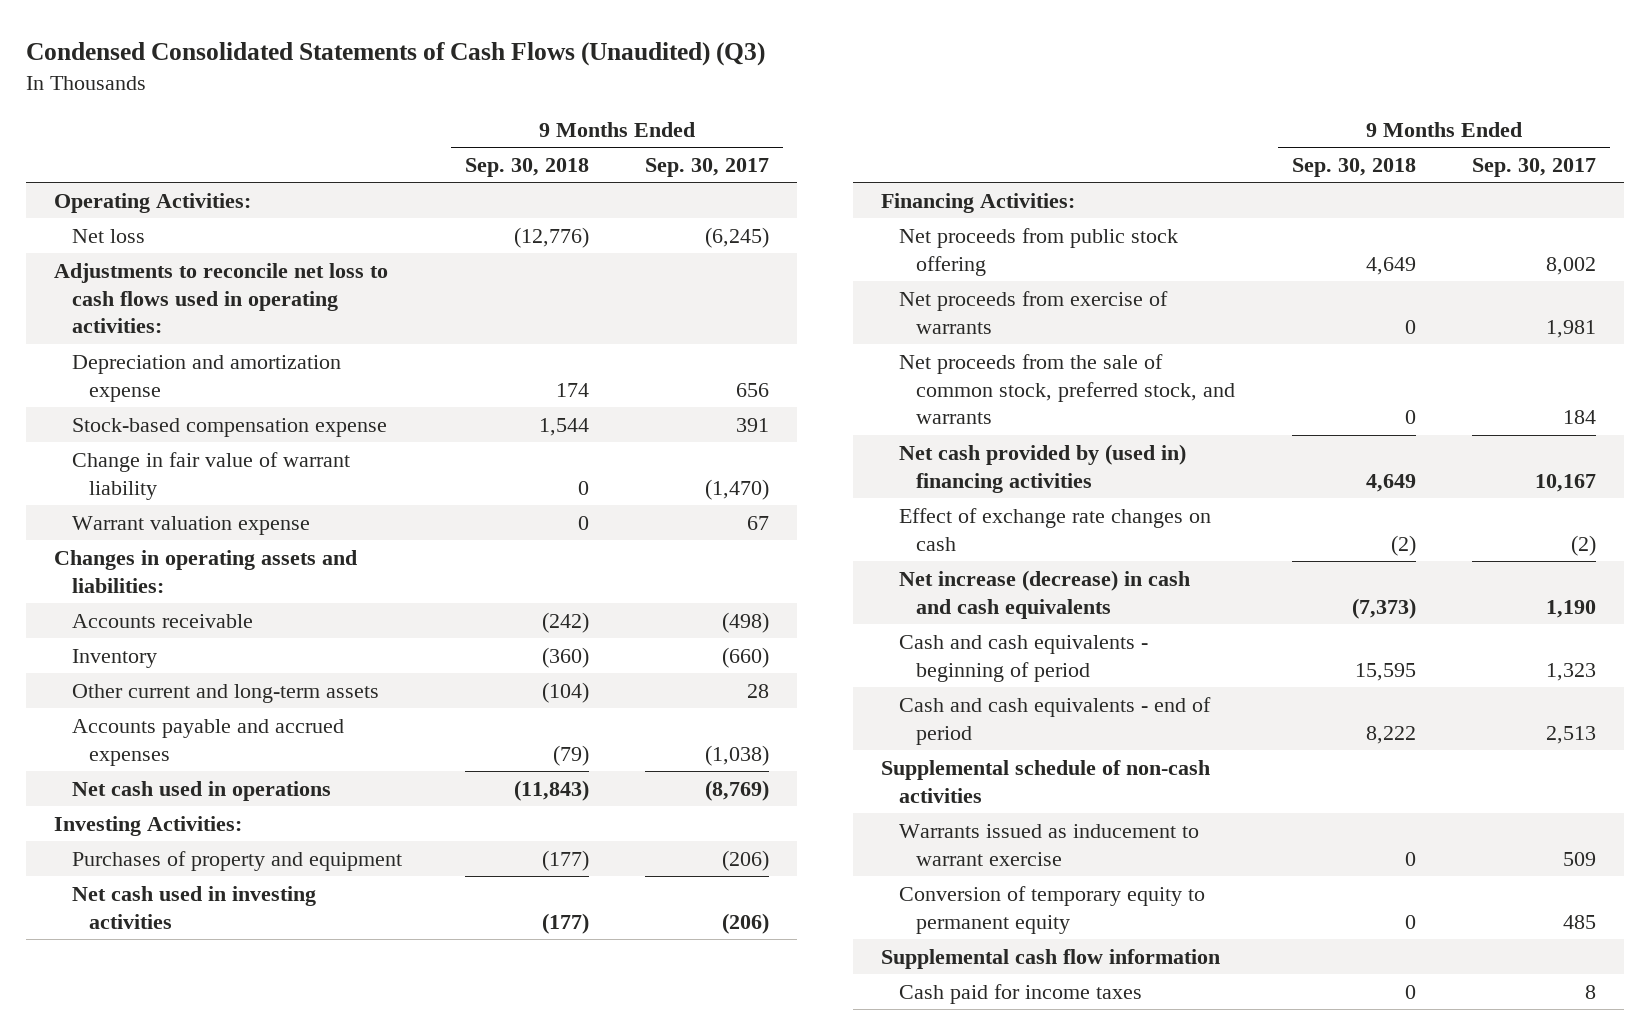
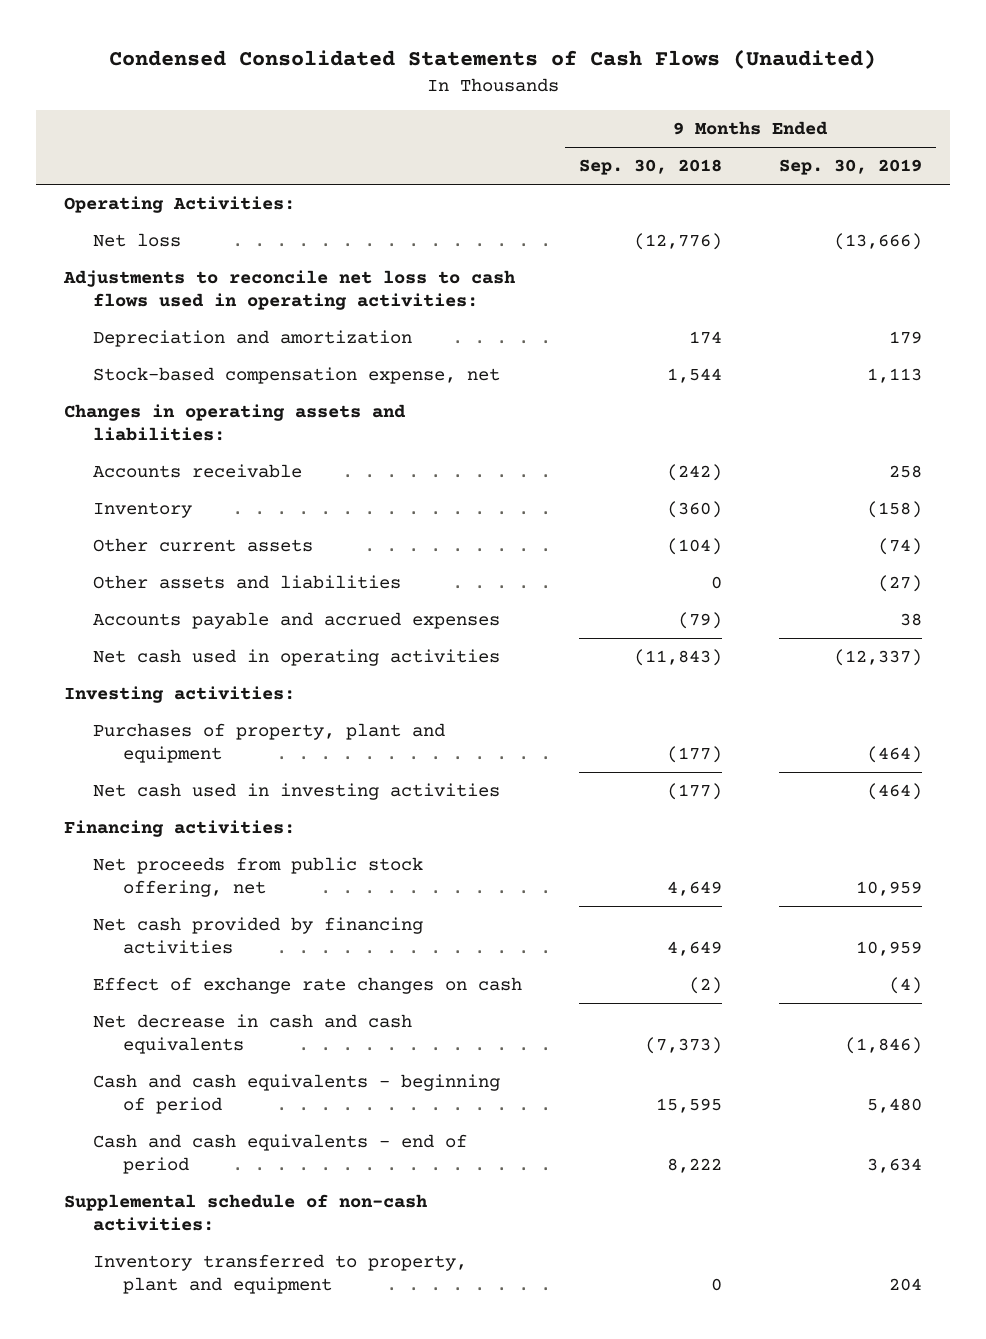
[25,41,765,66] Condensed Consolidated Statements of Cash Flows (Unaudited) (Q3) -> [108,49,876,70] Condensed Consolidated Statements of Cash Flows (Unaudited)
[645,157,770,177] Sep. 30, 2017 -> none
none -> [778,159,922,176] Sep. 30, 2019
[71,451,350,500] Change in fair value of warrant liability -> none
[71,515,310,535] Warrant valuation expense -> none
[71,354,341,402] Depreciation and amortization expense -> [93,330,413,348] Depreciation and amortization
[71,417,387,437] Stock-based compensation expense -> [93,367,501,385] Stock-based compensation expense, net
none -> [93,538,314,553] Other current assets
[71,683,379,703] Other current and long-term assets -> [93,575,402,590] Other assets and liabilities
[541,681,589,703] (104) -> [711,576,723,590] 0
[71,780,331,801] Net cash used in operations -> [93,649,501,667] Net cash used in operating activities
[53,815,242,836] Investing Activities: -> [64,686,296,704] Investing activities:
[71,850,402,871] Purchases of property and equipment -> [93,723,446,763] Purchases of property, plant and equipment
[898,290,1168,334] Net proceeds from exercise of warrants -> none
[898,353,1236,425] Net proceeds from the sale of common stock, preferred stock, and warrants -> none
[880,192,1075,213] Financing Activities: -> [64,820,296,838] Financing activities:
[898,227,1178,276] Net proceeds from public stock offering -> [93,857,424,897] Net proceeds from public stock offering, net
[898,443,1186,493] Net cash provided by (used in) financing activities -> [93,917,424,954] Net cash provided by financing activities
[898,569,1190,619] Net increase (decrease) in cash and cash equivalents -> [93,1014,413,1054] Net decrease in cash and cash equivalents
[898,823,1199,866] Warrants issued as inducement to warrant exercise -> none
[898,885,1205,934] Conversion of temporary equity to permanent equity -> none
[880,948,1220,969] Supplemental cash flow information -> none
[898,983,1142,1004] Cash paid for income taxes -> none
[880,759,1210,803] Supplemental schedule of non-cash activities -> [64,1194,429,1231] Supplemental schedule of non-cash activities:
none -> [93,1254,468,1294] Inventory transferred to property, plant and equipment

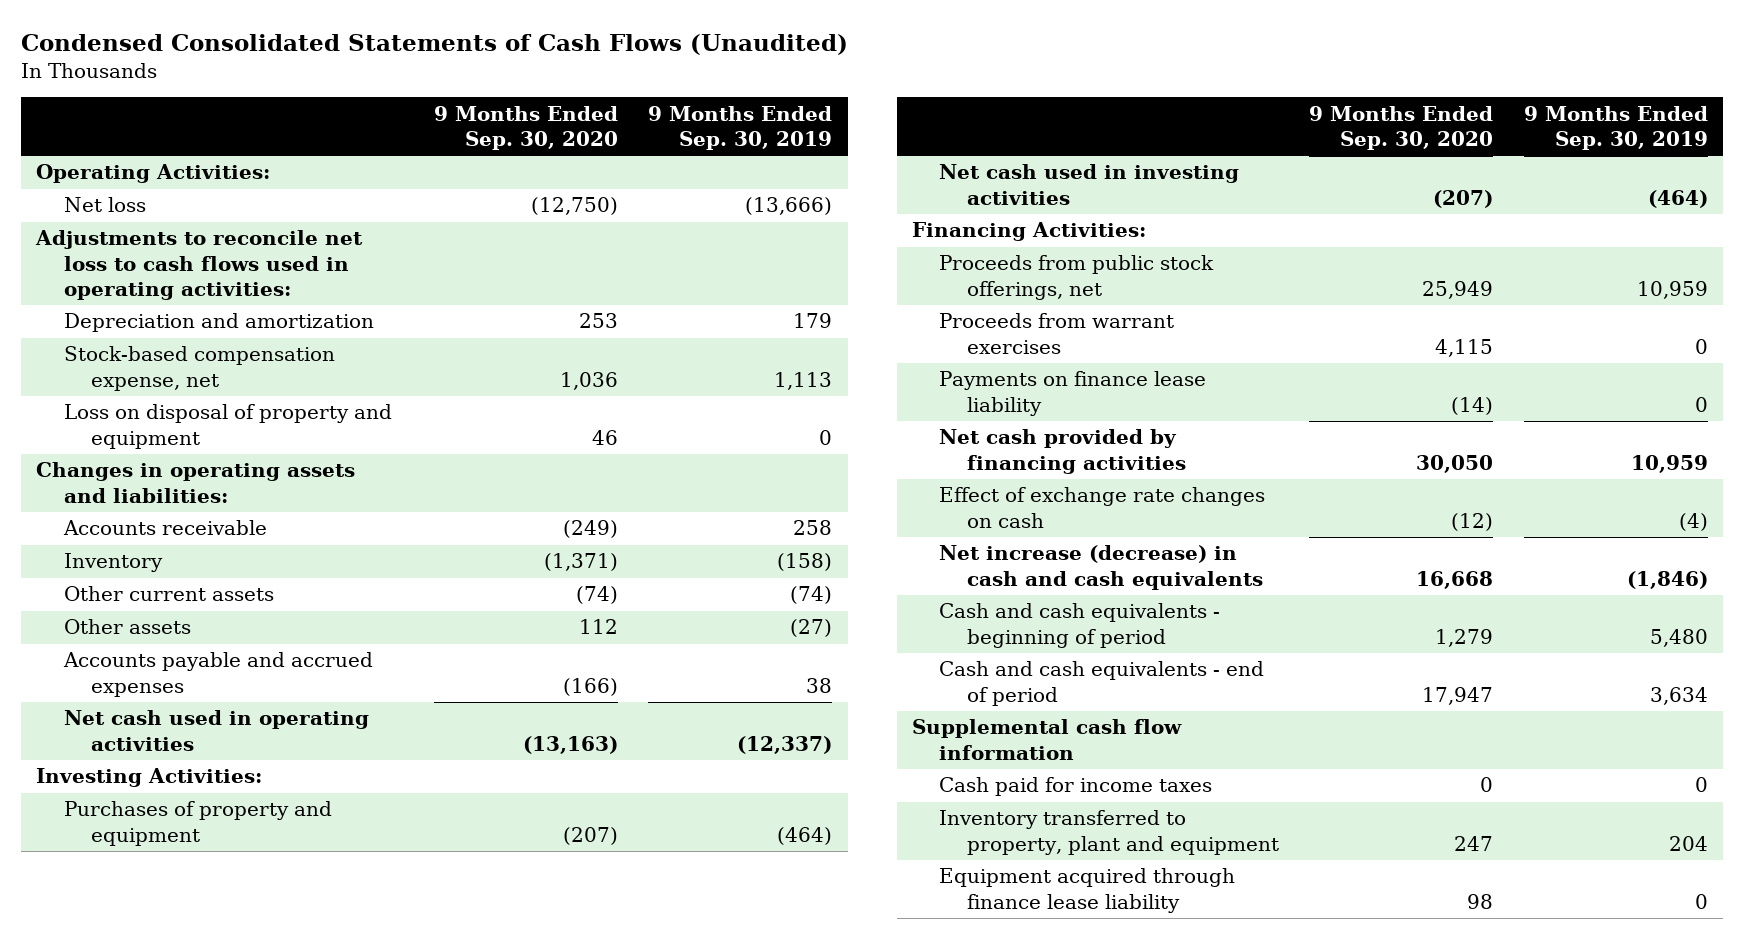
[579,159,723,176] Sep. 30, 2018 -> none
none -> [433,105,618,151] 9 Months Ended Sep. 30, 2020
none -> [63,404,392,449] Loss on disposal of property and equipment
[93,575,402,590] Other assets and liabilities -> [63,619,191,635] Other assets
[64,686,296,704] Investing activities: -> [36,768,263,788] Investing Activities:
[93,723,446,763] Purchases of property, plant and equipment -> [63,801,332,846] Purchases of property and equipment
[64,820,296,838] Financing activities: -> [911,222,1146,242] Financing Activities:
[93,857,424,897] Net proceeds from public stock offering, net -> [939,255,1215,300] Proceeds from public stock offerings, net
none -> [939,313,1175,354] Proceeds from warrant exercises
none -> [939,371,1207,416] Payments on finance lease liability
[93,1014,413,1054] Net decrease in cash and cash equivalents -> [939,545,1263,590] Net increase (decrease) in cash and cash equivalents
[64,1194,429,1231] Supplemental schedule of non-cash activities: -> none
none -> [911,719,1182,760] Supplemental cash flow information
none -> [939,777,1213,797] Cash paid for income taxes
none -> [939,868,1236,913] Equipment acquired through finance lease liability

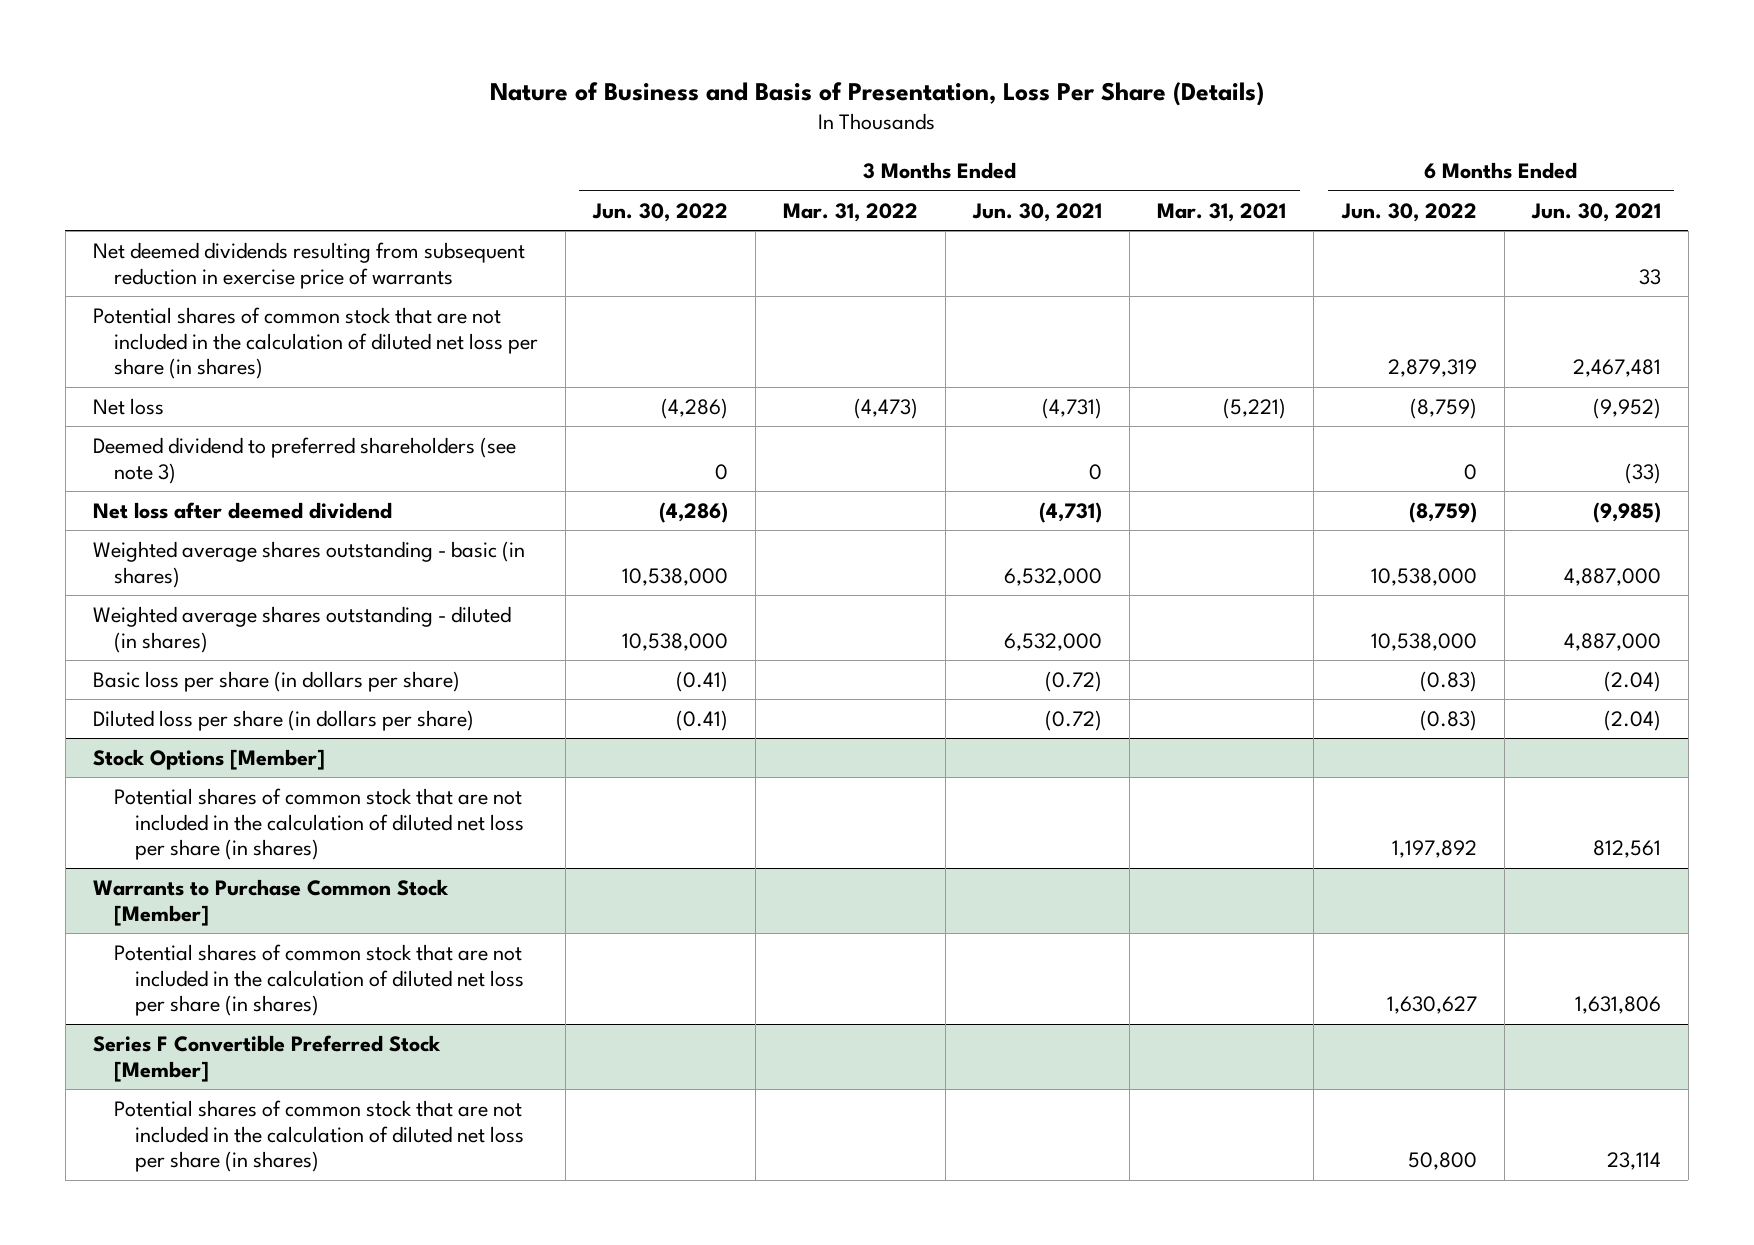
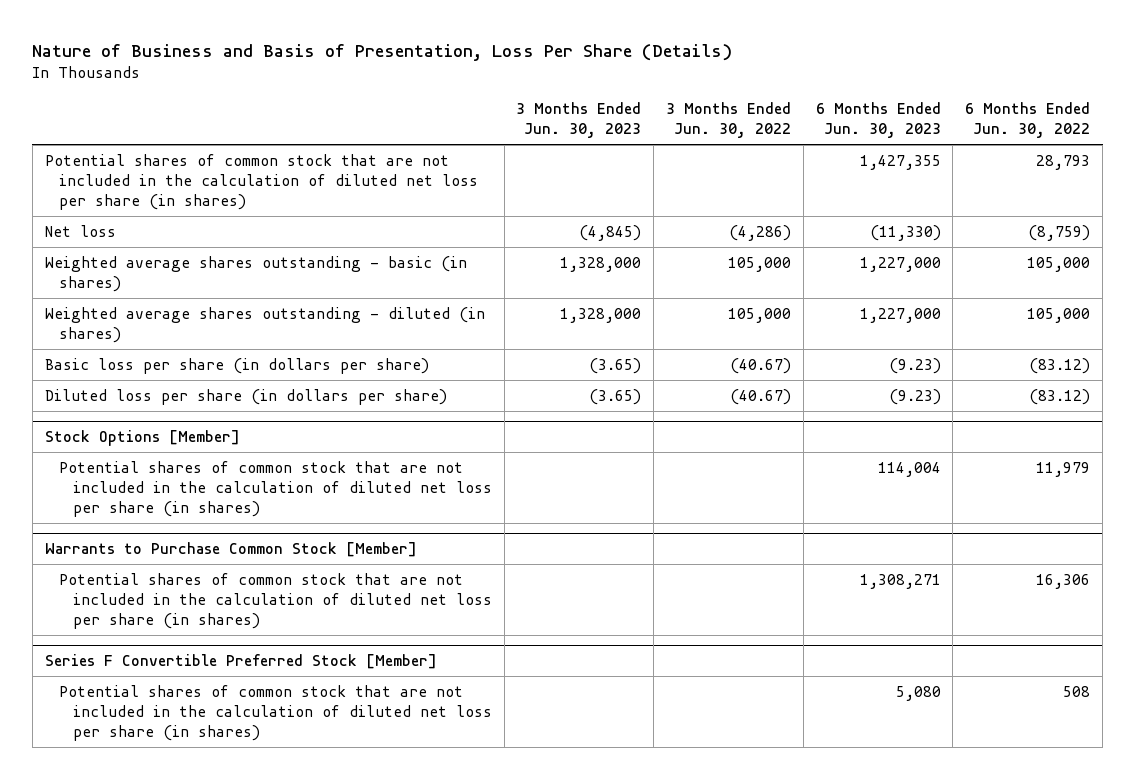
[783,202,919,222] Mar. 31, 2022 -> none
[972,202,1103,222] Jun. 30, 2021 -> none
[1157,202,1287,222] Mar. 31, 2021 -> none
[1530,202,1661,222] Jun. 30, 2021 -> none
none -> [516,101,642,139] 3 Months Ended Jun. 30, 2023
none -> [815,101,941,139] 6 Months Ended Jun. 30, 2023
[92,241,525,289] Net deemed dividends resulting from subsequent reduction in exercise price of warrants -> none
[1387,359,1477,378] 2,879,319 -> [1036,154,1091,170] 28,793
[92,436,516,484] Deemed dividend to preferred shareholders (see note 3) -> none
[92,501,392,519] Net loss after deemed dividend -> none
[621,567,728,586] 10,538,000 -> [728,256,792,272] 105,000
[1370,567,1477,586] 10,538,000 -> [1027,256,1091,272] 105,000
[621,632,728,651] 10,538,000 -> [728,307,792,323] 105,000
[1370,632,1477,651] 10,538,000 -> [1027,307,1091,323] 105,000
[675,670,728,692] (0.41) -> [730,357,792,374] (40.67)
[1419,670,1477,692] (0.83) -> [1029,357,1091,374] (83.12)
[675,709,728,731] (0.41) -> [730,388,792,405] (40.67)
[1419,709,1477,731] (0.83) -> [1029,388,1091,405] (83.12)
[1391,840,1477,859] 1,197,892 -> [1036,461,1091,477] 11,979
[1386,996,1477,1015] 1,630,627 -> [1036,573,1091,589] 16,306
[1407,1152,1477,1171] 50,800 -> [1063,685,1091,697] 508

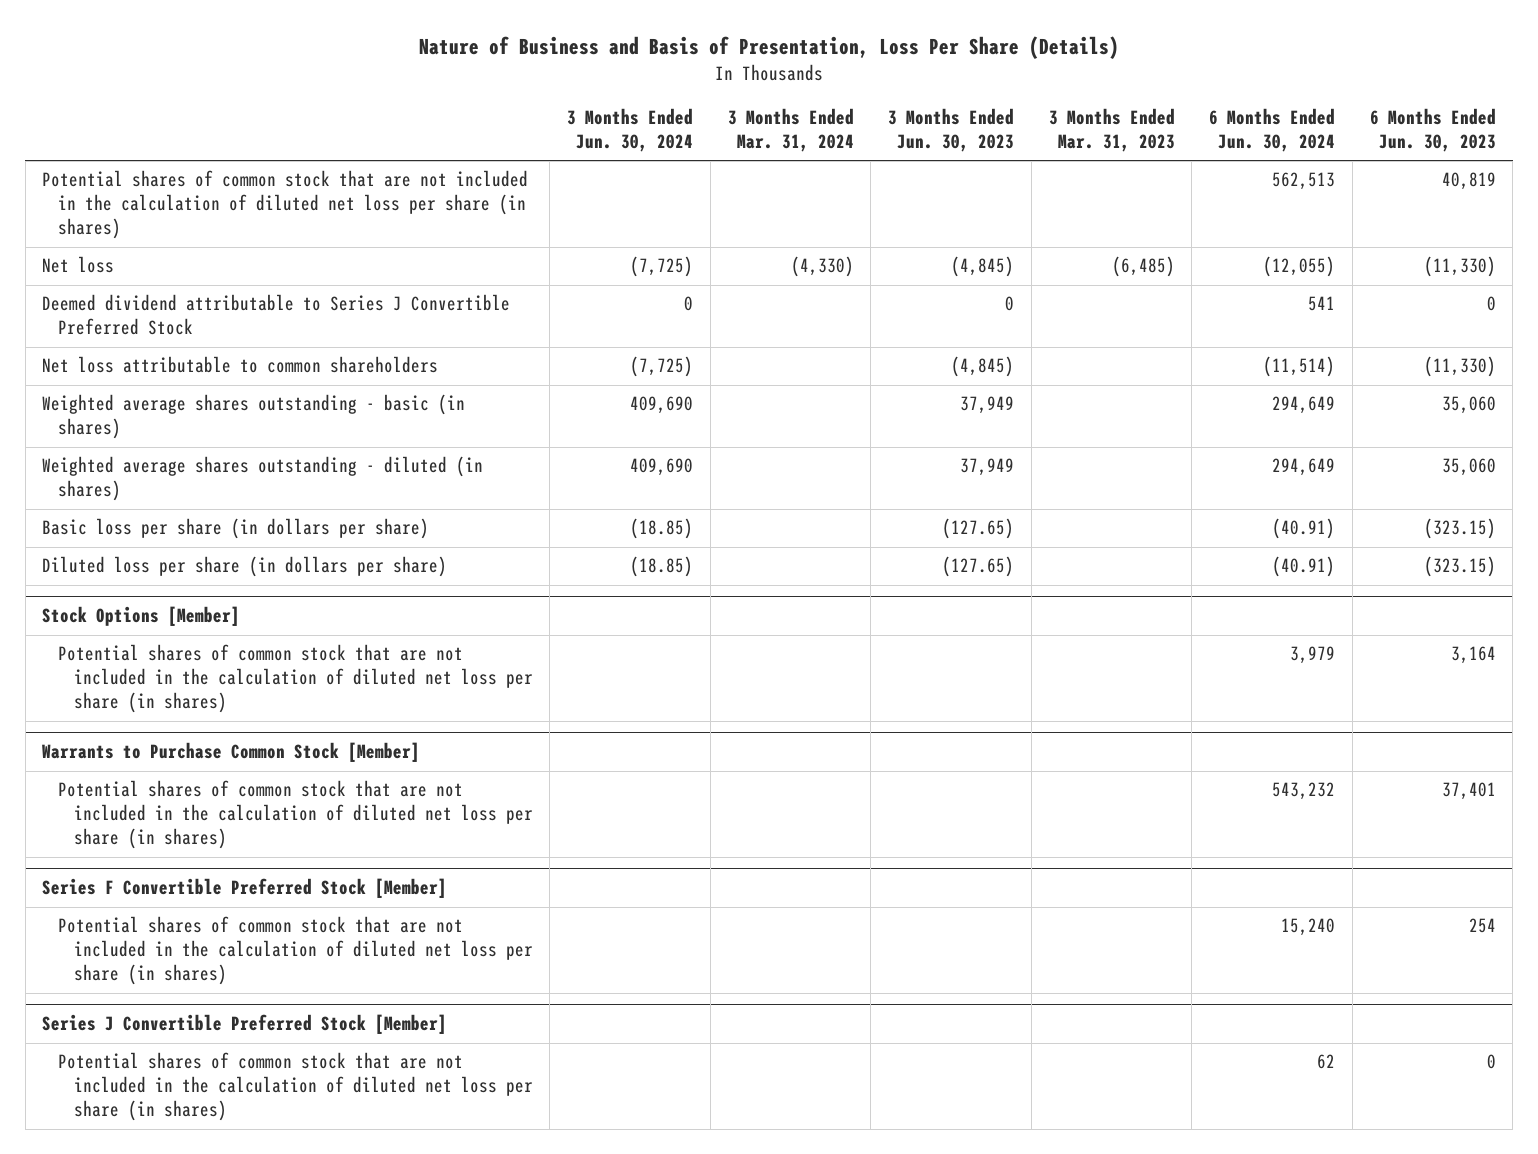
[666,101,792,139] 3 Months Ended Jun. 30, 2022 -> none
[965,101,1091,139] 6 Months Ended Jun. 30, 2022 -> none
none -> [567,107,694,152] 3 Months Ended Jun. 30, 2024
none -> [727,107,854,152] 3 Months Ended Mar. 31, 2024
none -> [1048,107,1175,152] 3 Months Ended Mar. 31, 2023
none -> [1209,107,1336,152] 6 Months Ended Jun. 30, 2024
[859,154,941,170] 1,427,355 -> [1441,172,1496,191] 40,819
none -> [42,294,511,336] Deemed dividend attributable to Series J Convertible Preferred Stock
none -> [42,356,439,374] Net loss attributable to common shareholders
[560,256,642,272] 1,328,000 -> [960,396,1015,415] 37,949
[859,256,941,272] 1,227,000 -> [1441,396,1496,415] 35,060
[560,307,642,323] 1,328,000 -> [960,458,1015,477] 37,949
[859,307,941,323] 1,227,000 -> [1441,458,1496,477] 35,060
[589,357,642,374] (3.65) -> [942,518,1015,540] (127.65)
[888,357,941,374] (9.23) -> [1423,518,1496,540] (323.15)
[589,388,642,405] (3.65) -> [942,556,1015,578] (127.65)
[888,388,941,405] (9.23) -> [1423,556,1496,578] (323.15)
[877,461,941,477] 114,004 -> [1450,646,1496,665] 3,164
[859,573,941,589] 1,308,271 -> [1441,782,1496,801] 37,401
[895,685,941,701] 5,080 -> [1468,918,1496,934] 254
none -> [42,1014,448,1035] Series J Convertible Preferred Stock [Member]
none -> [57,1052,533,1122] Potential shares of common stock that are not included in the calculation of diluted net loss per share (in shares)

